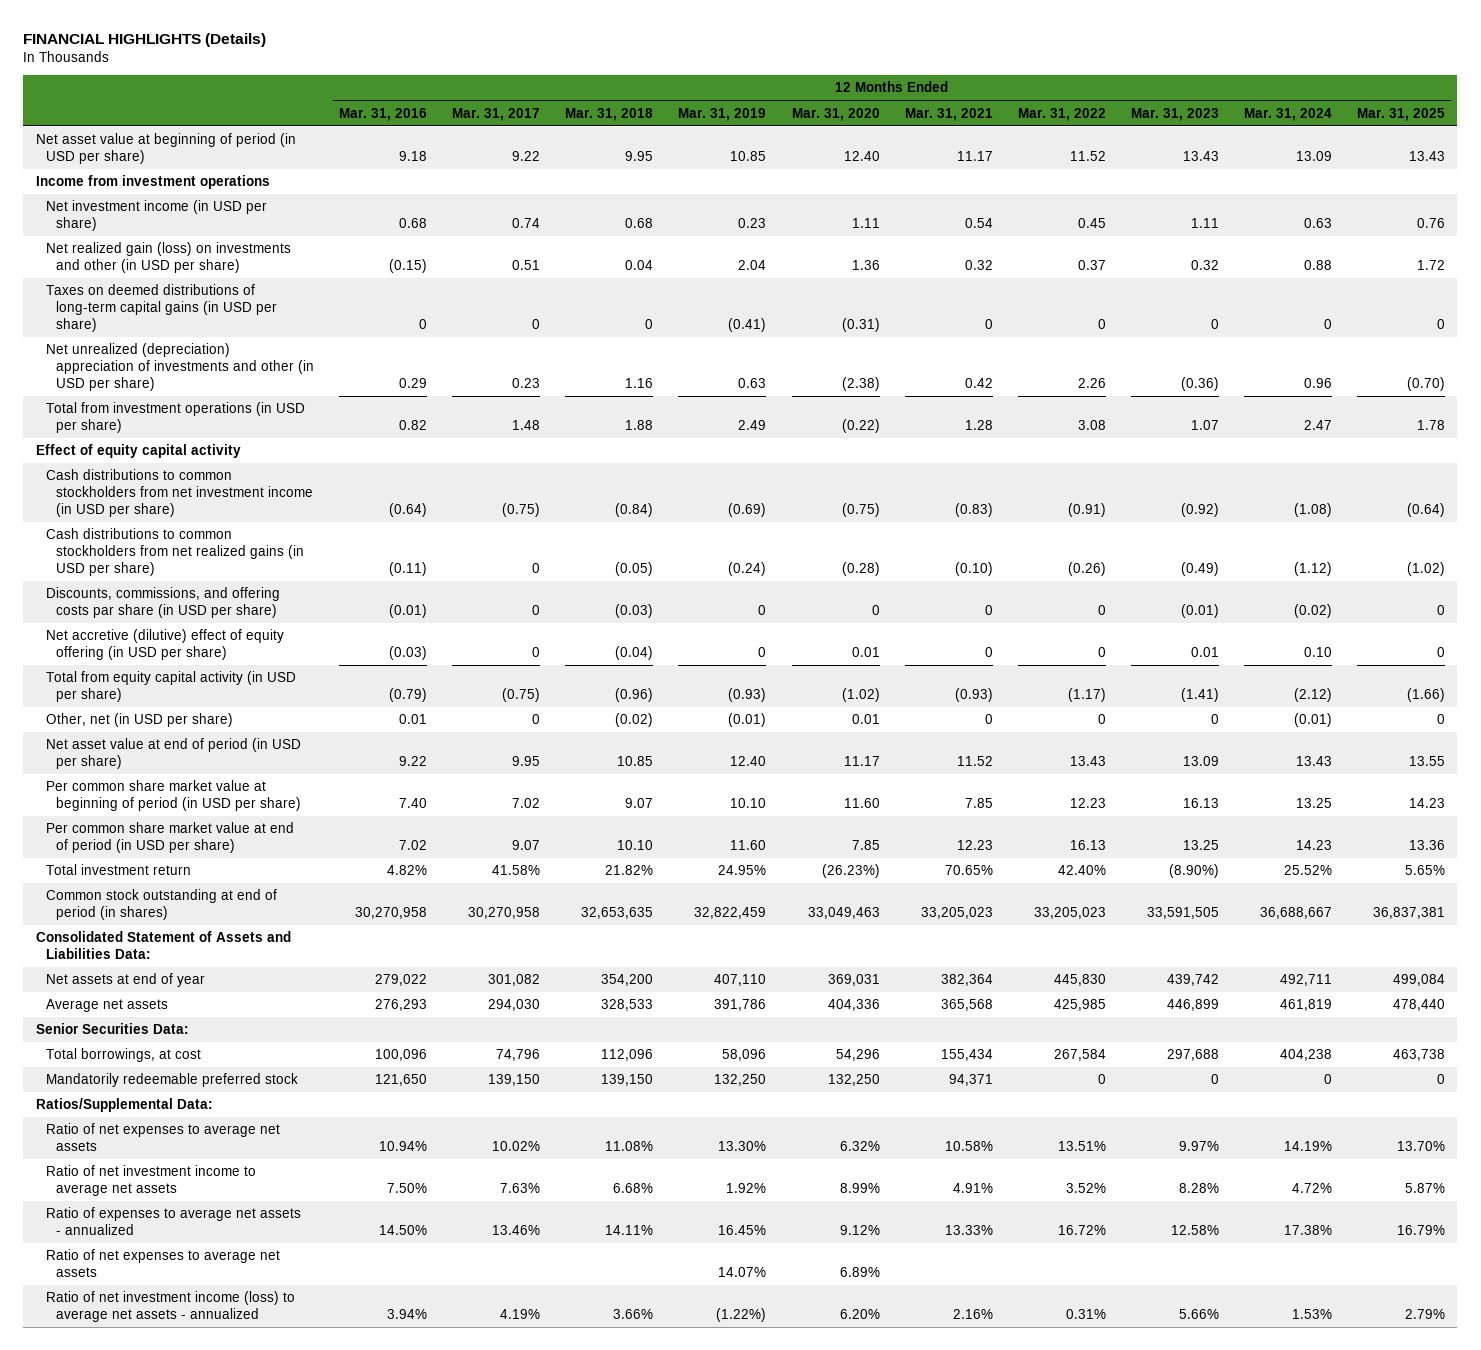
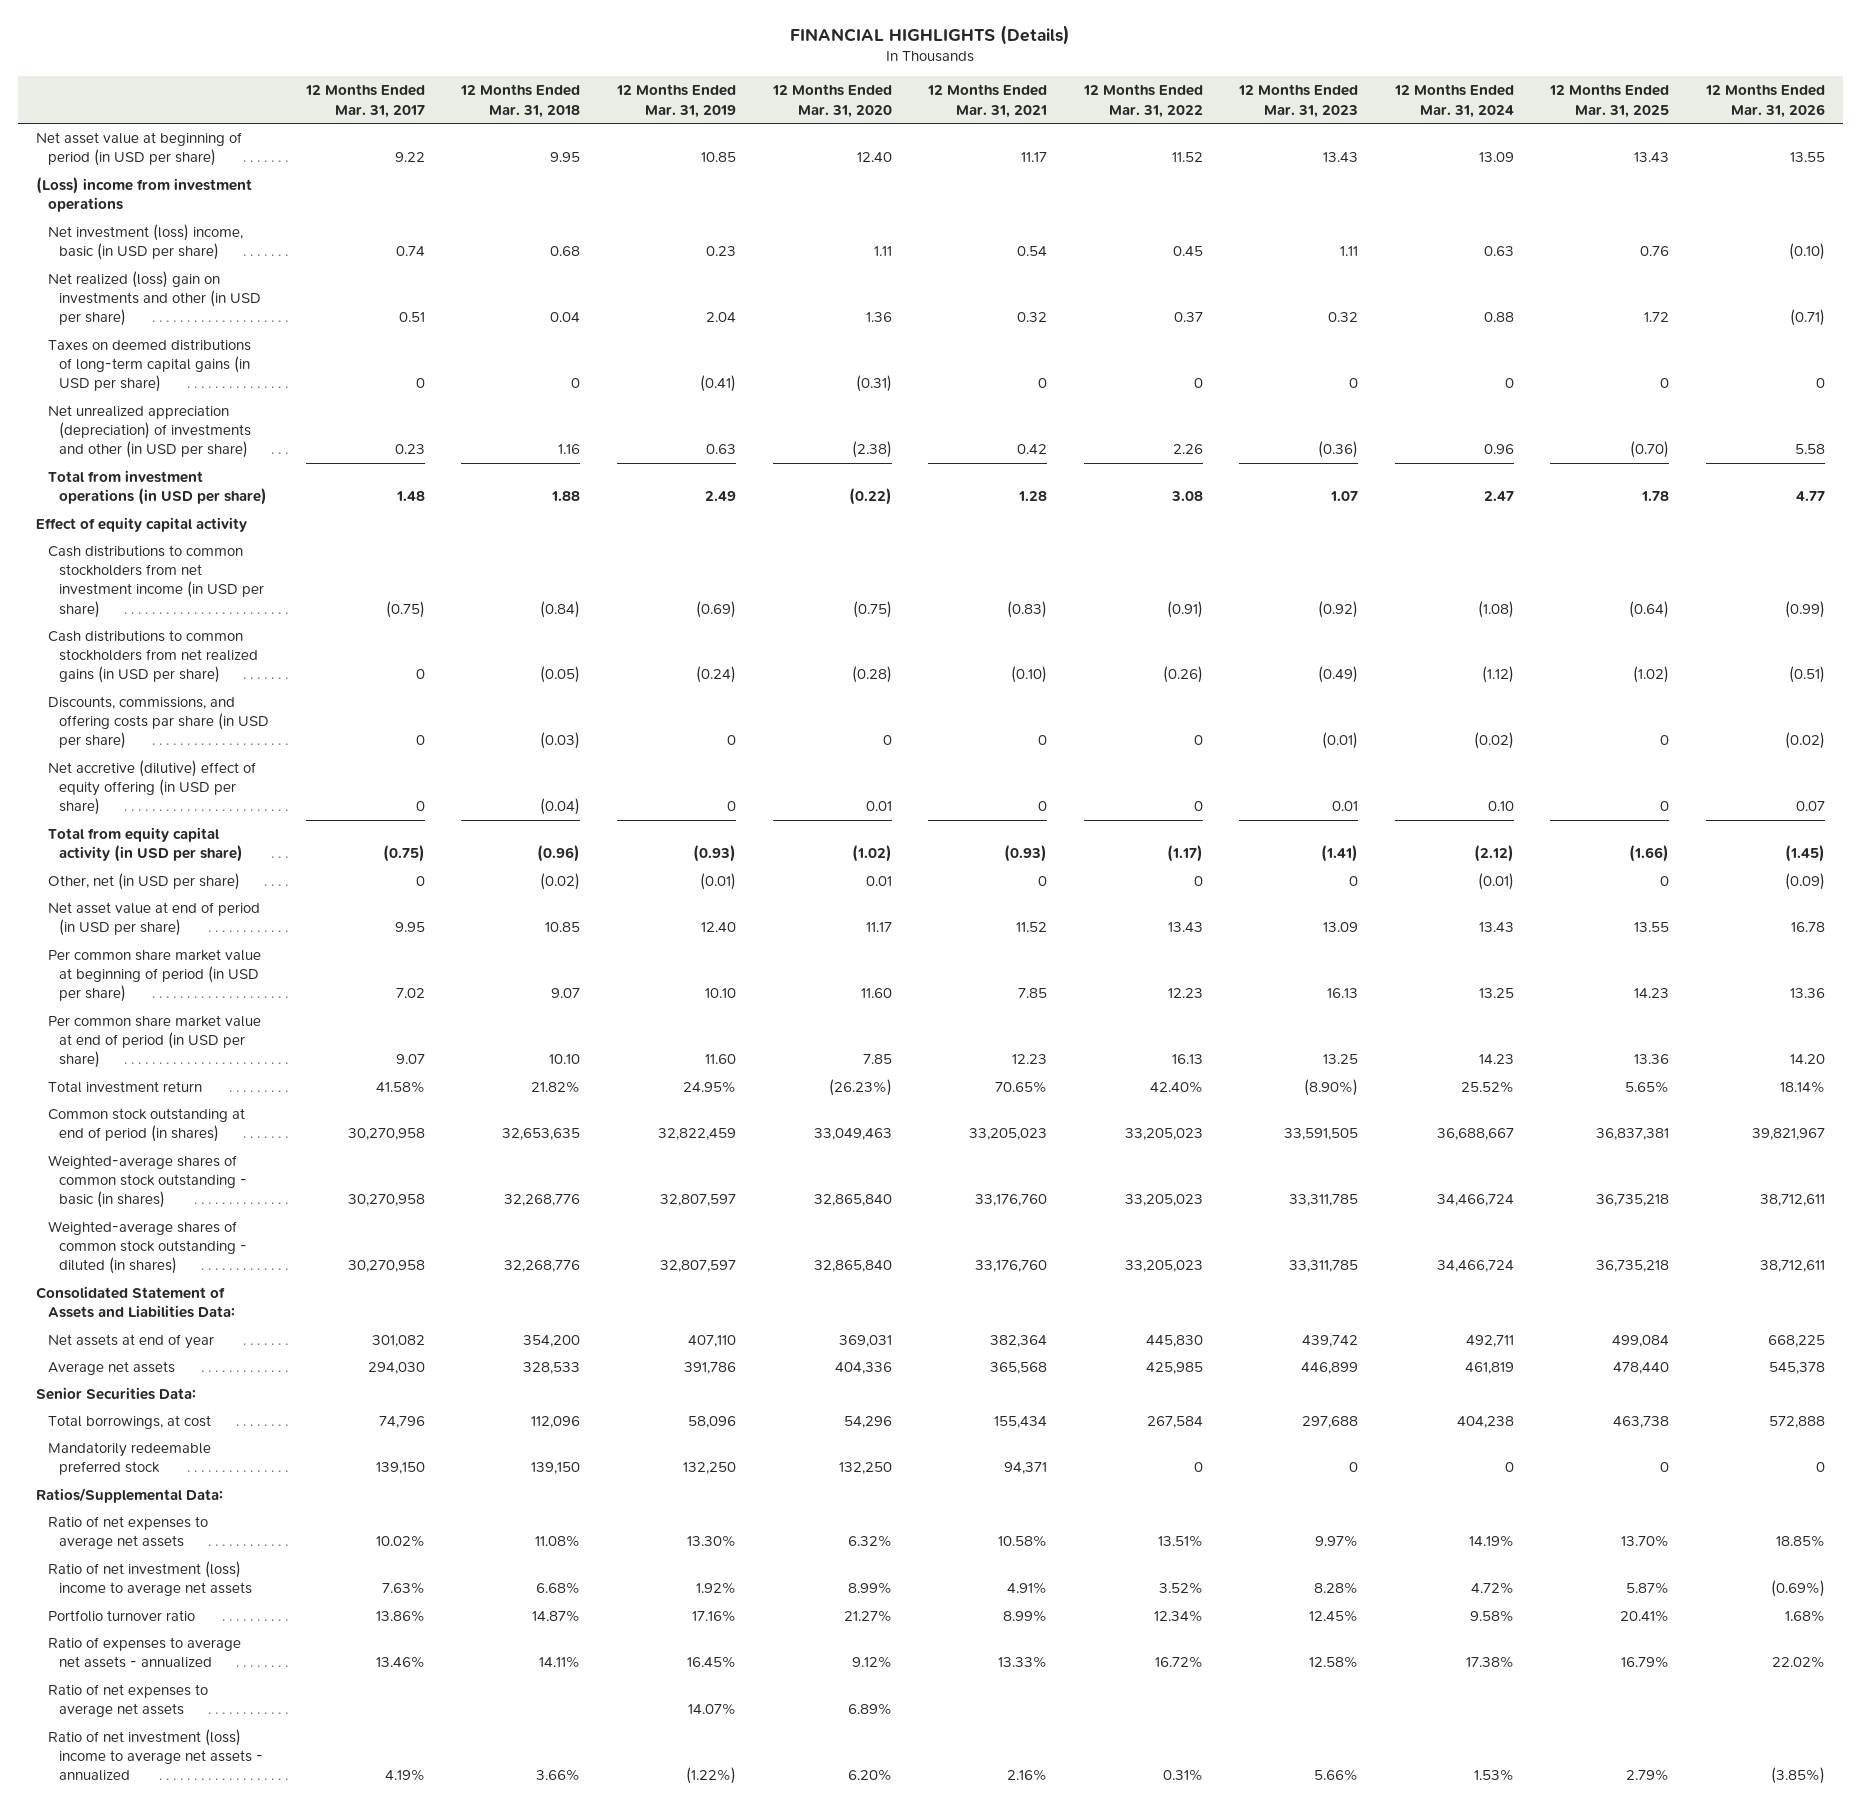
[339,107,428,121] Mar. 31, 2016 -> none
none -> [1704,84,1825,118] 12 Months Ended Mar. 31, 2026
[35,175,270,190] Income from investment operations -> [35,176,252,213] (Loss) income from investment operations
[46,200,268,232] Net investment income (in USD per share) -> [47,223,243,261] Net investment (loss) income, basic (in USD per share)
[46,242,292,274] Net realized gain (loss) on investments and other (in USD per share) -> [47,270,262,327] Net realized (loss) gain on investments and other (in USD per share)
[46,343,315,392] Net unrealized (depreciation) appreciation of investments and other (in USD per share) -> [47,404,252,459] Net unrealized appreciation (depreciation) of investments and other (in USD per share)
none -> [47,1154,248,1209] Weighted-average shares of common stock outstanding - basic (in shares)
none -> [47,1220,248,1275] Weighted-average shares of common stock outstanding - diluted (in shares)
[46,1165,257,1197] Ratio of net investment income to average net assets -> [47,1560,253,1597] Ratio of net investment (loss) income to average net assets
none -> [47,1609,195,1622] Portfolio turnover ratio
[46,1291,296,1323] Ratio of net investment income (loss) to average net assets - annualized -> [47,1728,264,1782] Ratio of net investment (loss) income to average net assets - annualized

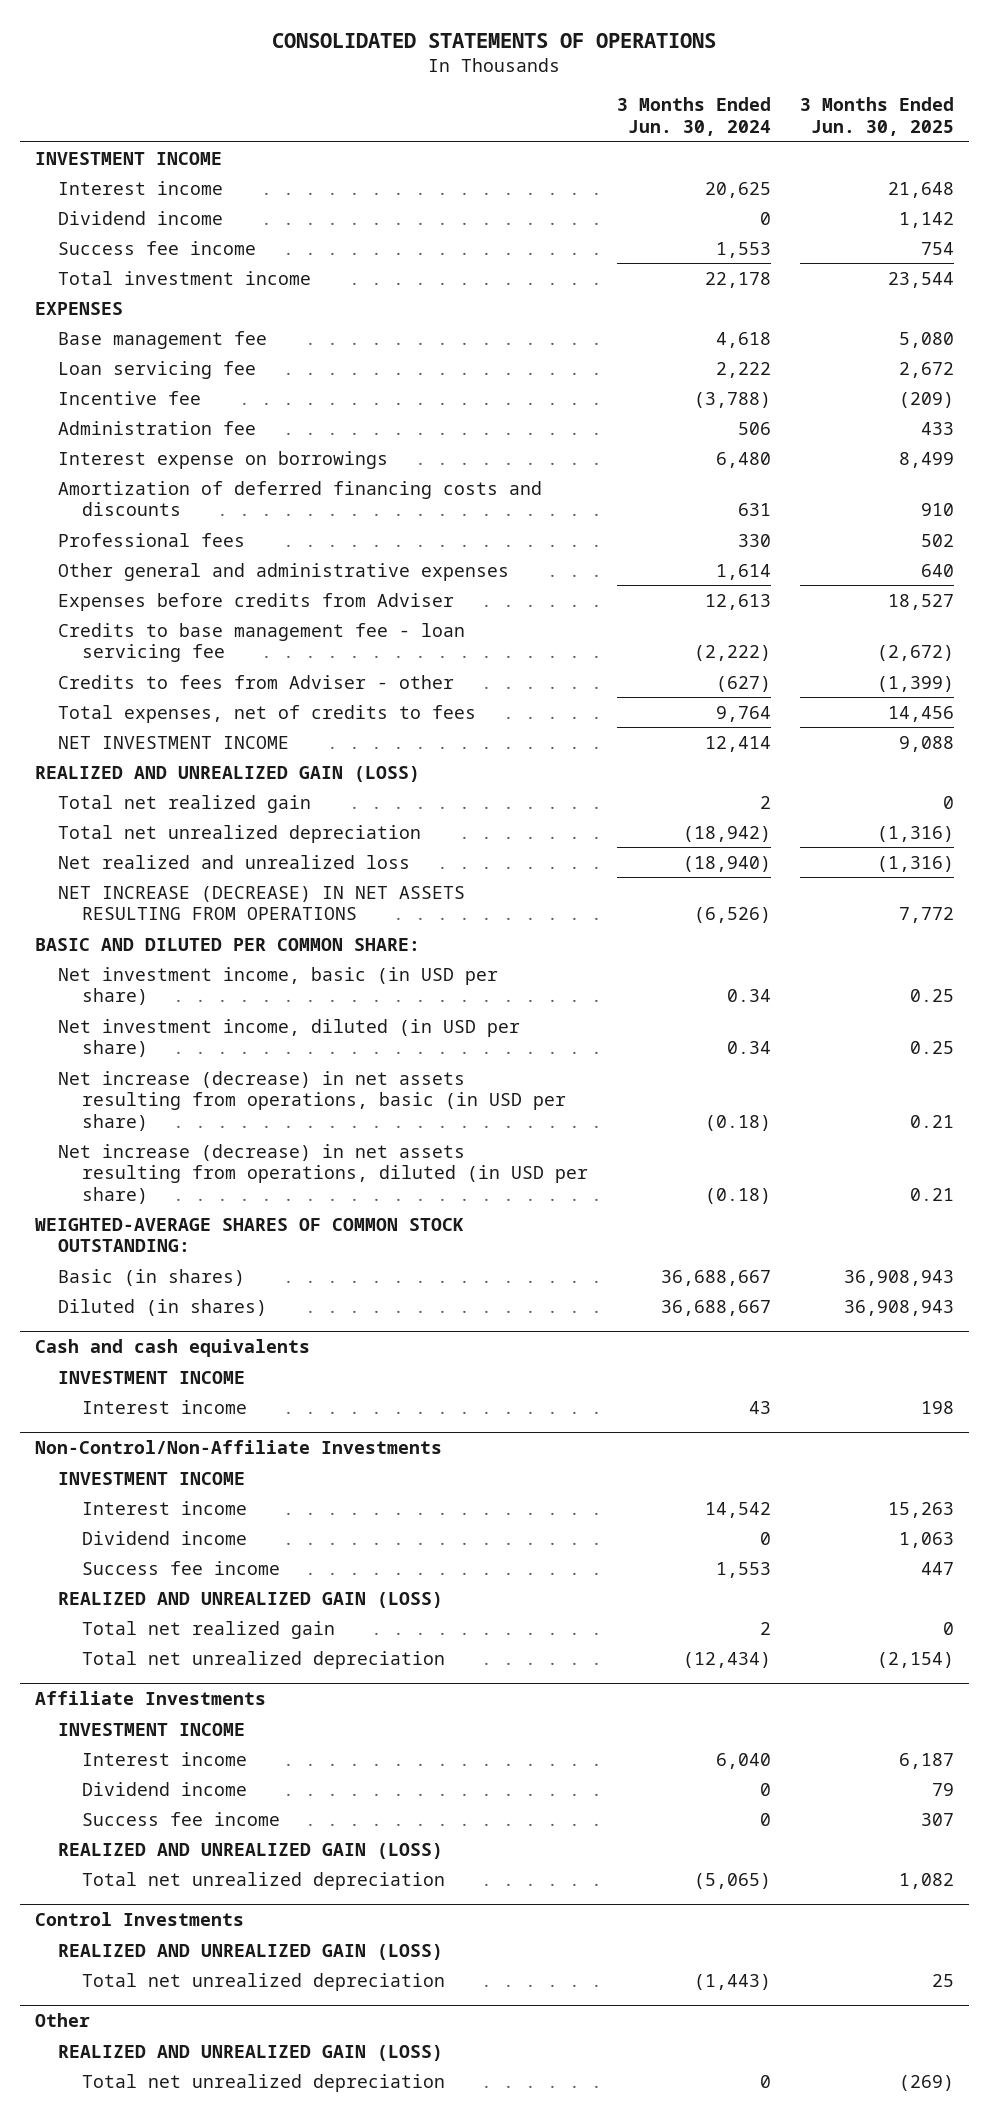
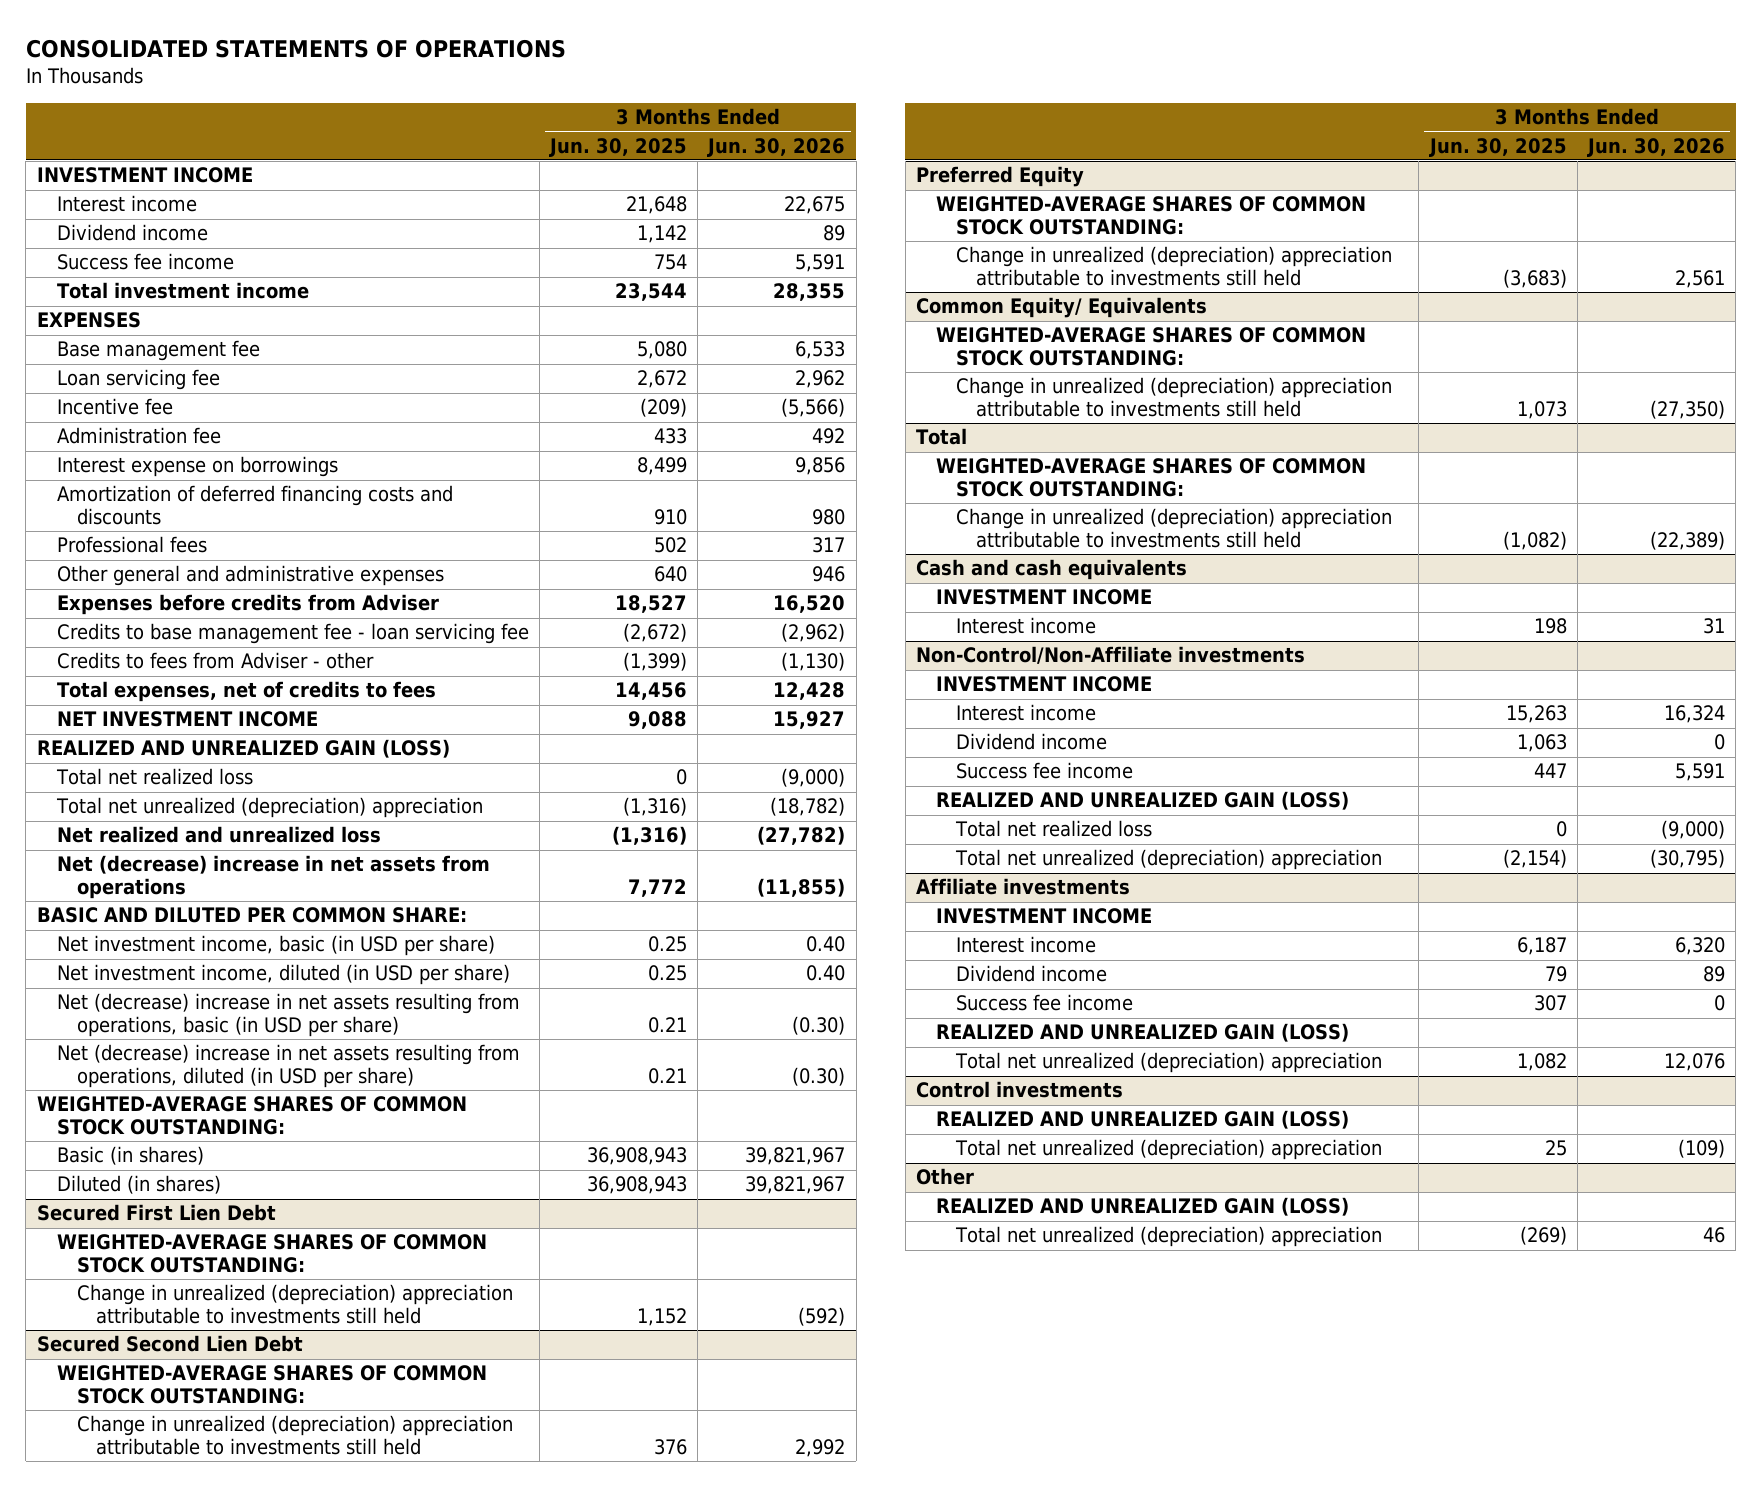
[616,97,771,136] 3 Months Ended Jun. 30, 2024 -> none
none -> [707,137,846,157] Jun. 30, 2026
[58,794,312,813] Total net realized gain -> [55,768,253,786] Total net realized loss
[58,824,422,843] Total net unrealized depreciation -> [55,797,483,819] Total net unrealized (depreciation) appreciation
[58,885,466,921] NET INCREASE (DECREASE) IN NET ASSETS RESULTING FROM OPERATIONS -> [56,855,490,900] Net (decrease) increase in net assets from operations
[58,1070,566,1131] Net increase (decrease) in net assets resulting from operations, basic (in USD per share) -> [56,993,520,1038] Net (decrease) increase in net assets resulting from operations, basic (in USD per share)
[58,1143,588,1204] Net increase (decrease) in net assets resulting from operations, diluted (in USD per share) -> [56,1044,520,1089] Net (decrease) increase in net assets resulting from operations, diluted (in USD per share)
none -> [36,1204,276,1222] Secured First Lien Debt
none -> [56,1234,487,1274] WEIGHTED-AVERAGE SHARES OF COMMON STOCK OUTSTANDING:
none -> [76,1284,513,1325] Change in unrealized (depreciation) appreciation attributable to investments still held
none -> [36,1335,303,1353] Secured Second Lien Debt
none -> [56,1365,487,1405] WEIGHTED-AVERAGE SHARES OF COMMON STOCK OUTSTANDING:
none -> [76,1415,513,1456] Change in unrealized (depreciation) appreciation attributable to investments still held
none -> [916,166,1085,188] Preferred Equity
none -> [936,196,1367,236] WEIGHTED-AVERAGE SHARES OF COMMON STOCK OUTSTANDING:
none -> [955,246,1392,287] Change in unrealized (depreciation) appreciation attributable to investments still held
none -> [916,297,1208,319] Common Equity/ Equivalents
none -> [936,327,1367,367] WEIGHTED-AVERAGE SHARES OF COMMON STOCK OUTSTANDING:
none -> [955,377,1392,418] Change in unrealized (depreciation) appreciation attributable to investments still held
none -> [916,428,968,446] Total
none -> [936,458,1367,498] WEIGHTED-AVERAGE SHARES OF COMMON STOCK OUTSTANDING:
none -> [955,508,1392,549] Change in unrealized (depreciation) appreciation attributable to investments still held
[34,1440,442,1455] Non-Control/Non-Affiliate Investments -> [916,646,1306,665] Non-Control/Non-Affiliate investments
[81,1620,335,1639] Total net realized gain -> [954,820,1152,838] Total net realized loss
[81,1650,445,1669] Total net unrealized depreciation -> [954,849,1382,871] Total net unrealized (depreciation) appreciation
[34,1691,266,1706] Affiliate Investments -> [916,878,1131,896] Affiliate investments
[81,1871,445,1890] Total net unrealized depreciation -> [954,1052,1382,1074] Total net unrealized (depreciation) appreciation
[34,1912,244,1927] Control Investments -> [916,1081,1124,1099] Control investments
[81,1972,445,1991] Total net unrealized depreciation -> [954,1139,1382,1161] Total net unrealized (depreciation) appreciation
[81,2073,445,2092] Total net unrealized depreciation -> [954,1226,1382,1248] Total net unrealized (depreciation) appreciation

